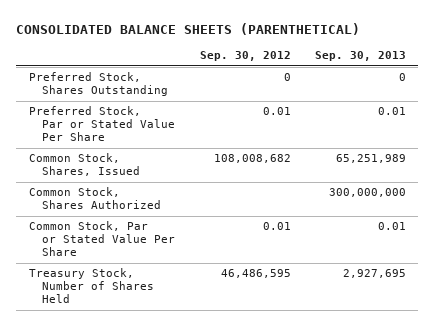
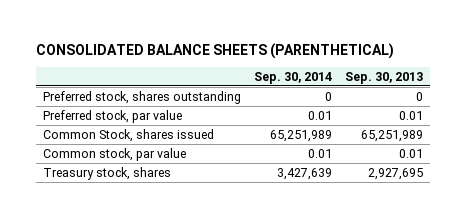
[199,51,291,62] Sep. 30, 2012 -> none
none -> [253,72,332,85] Sep. 30, 2014
[28,187,162,210] Common Stock, Shares Authorized -> none
[28,72,169,97] Preferred Stock, Shares Outstanding -> [42,90,241,104] Preferred stock, shares outstanding
[28,106,176,142] Preferred Stock, Par or Stated Value Per Share -> [42,109,182,123] Preferred stock, par value
[28,153,141,177] Common Stock, Shares, Issued -> [42,128,214,142] Common Stock, shares issued
[28,221,176,257] Common Stock, Par or Stated Value Per Share -> [42,147,186,161] Common stock, par value
[28,268,155,304] Treasury Stock, Number of Shares Held -> [42,166,171,180] Treasury stock, shares

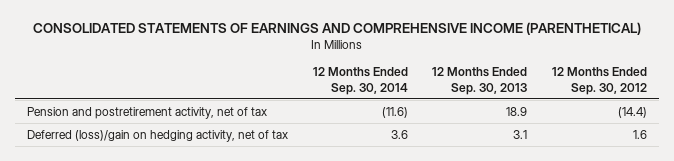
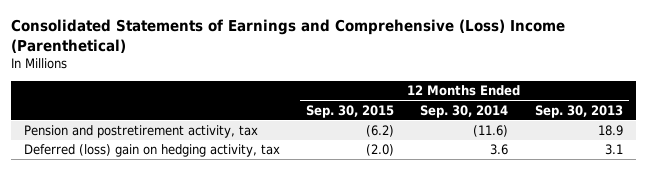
[32,21,641,35] CONSOLIDATED STATEMENTS OF EARNINGS AND COMPREHENSIVE INCOME (PARENTHETICAL) -> [11,19,566,53] Consolidated Statements of Earnings and Comprehensive (Loss) Income (Parenthetical)
[551,67,647,95] 12 Months Ended Sep. 30, 2012 -> none
none -> [306,104,395,118] Sep. 30, 2015
[26,106,267,119] Pension and postretirement activity, net of tax -> [24,125,259,139] Pension and postretirement activity, tax
[26,129,288,142] Deferred (loss)/gain on hedging activity, net of tax -> [24,144,281,158] Deferred (loss) gain on hedging activity, tax

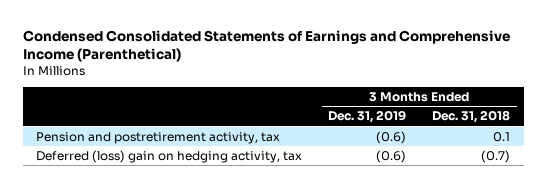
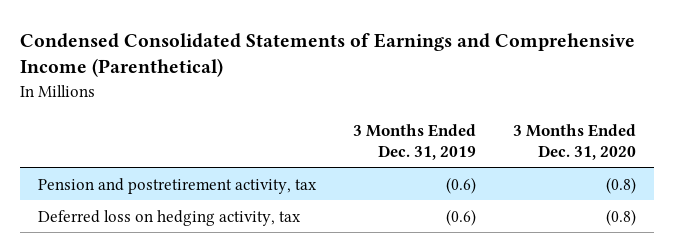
[432,110,511,124] Dec. 31, 2018 -> none
none -> [512,123,636,160] 3 Months Ended Dec. 31, 2020
[35,149,302,163] Deferred (loss) gain on hedging activity, tax -> [38,209,302,226] Deferred loss on hedging activity, tax

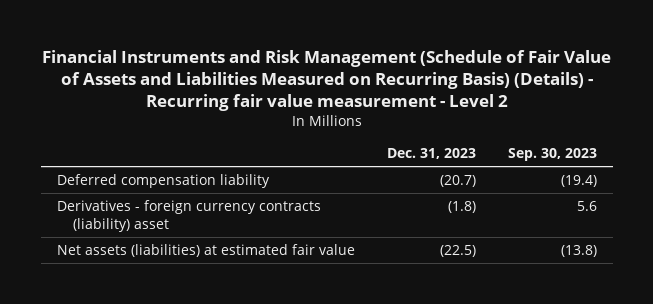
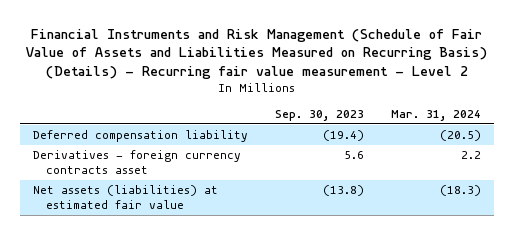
[386,148,476,160] Dec. 31, 2023 -> none
none -> [390,110,481,122] Mar. 31, 2024
[56,200,321,232] Derivatives - foreign currency contracts (liability) asset -> [33,149,242,174] Derivatives - foreign currency contracts asset

